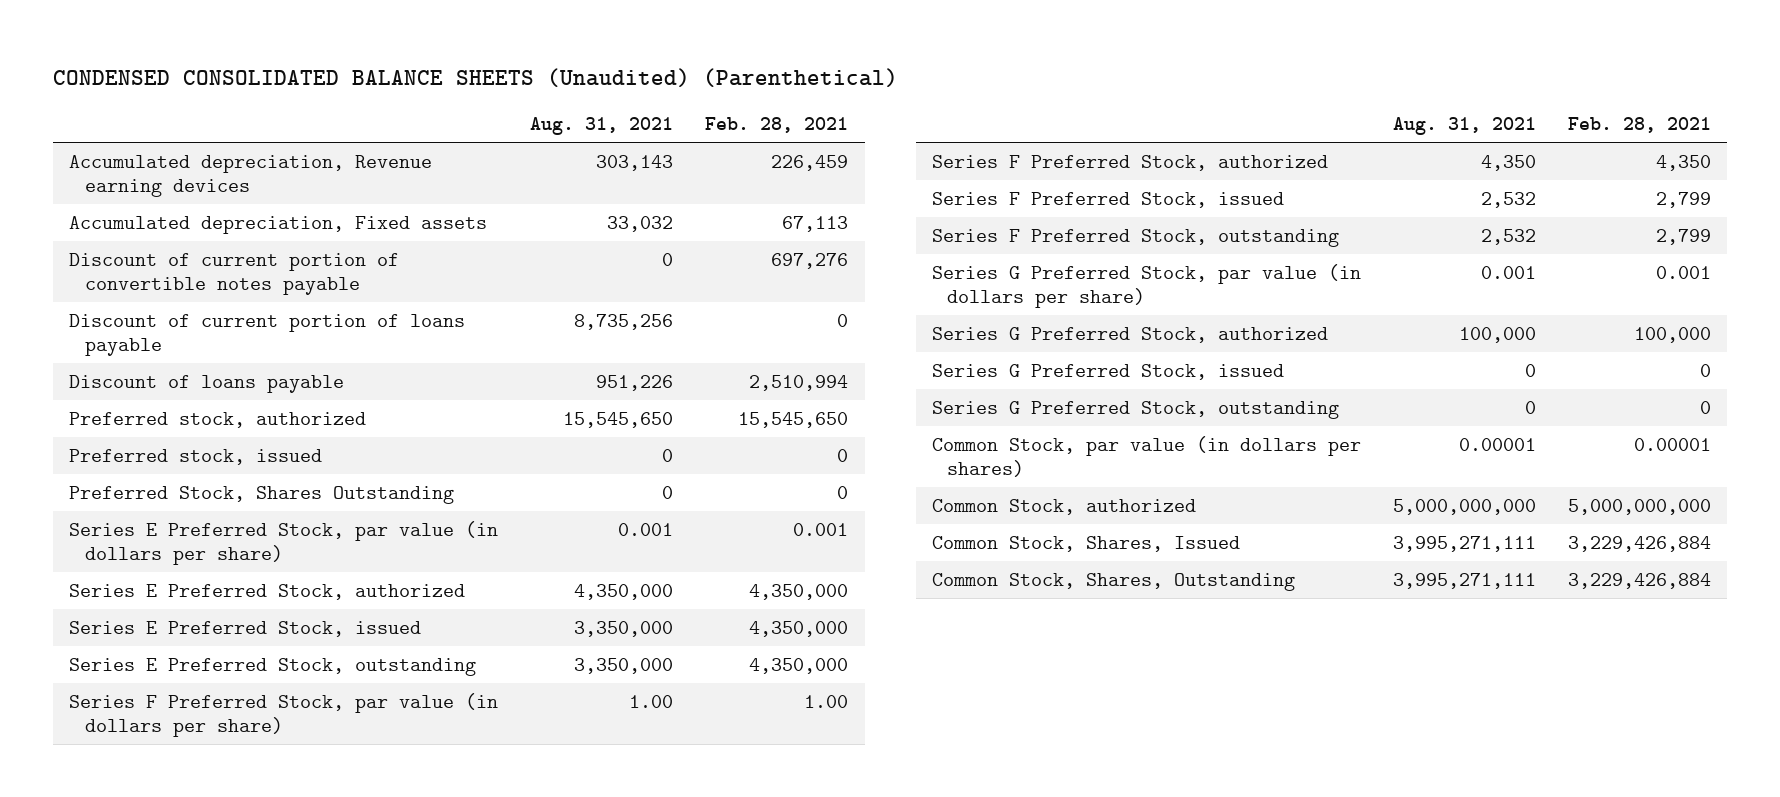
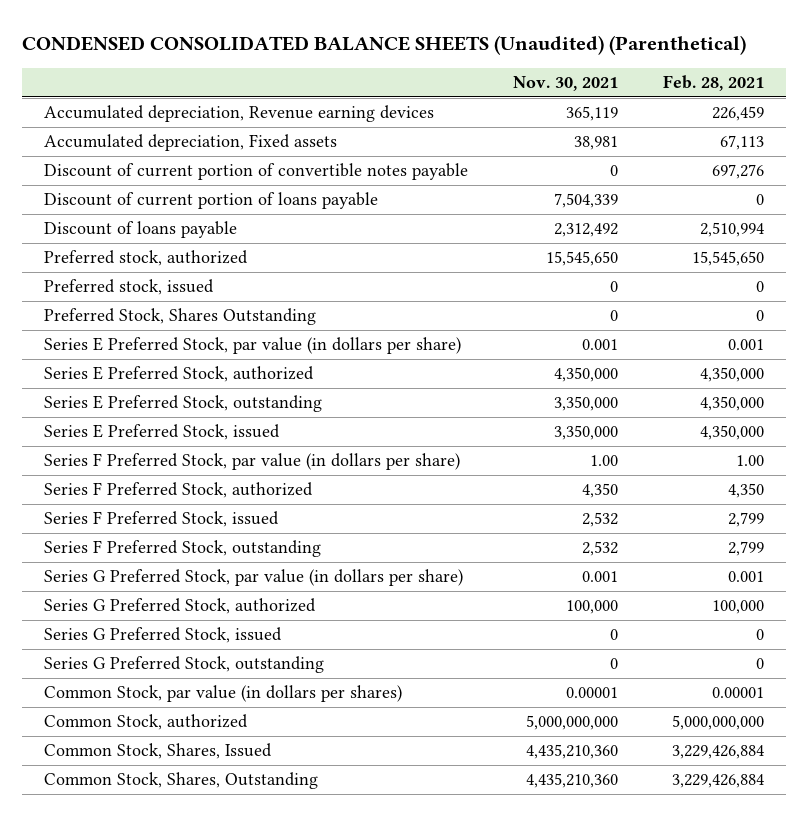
[530,117,674,136] Aug. 31, 2021 -> none
none -> [513,76,619,92] Nov. 30, 2021
[69,620,422,637] Series E Preferred Stock, issued -> [44,424,281,441] Series E Preferred Stock, issued

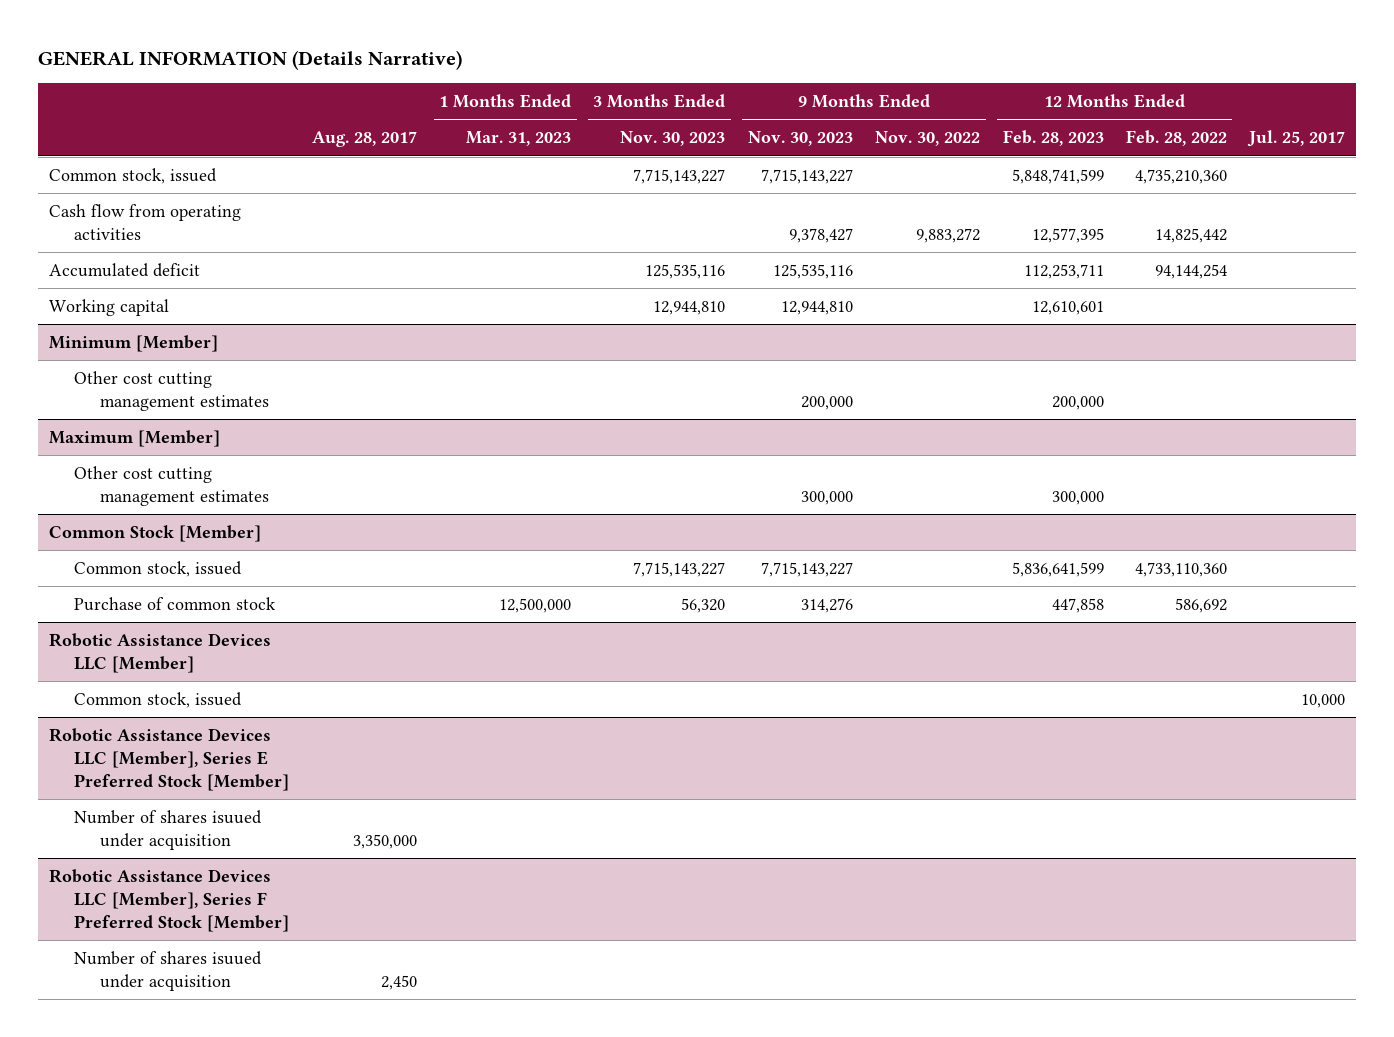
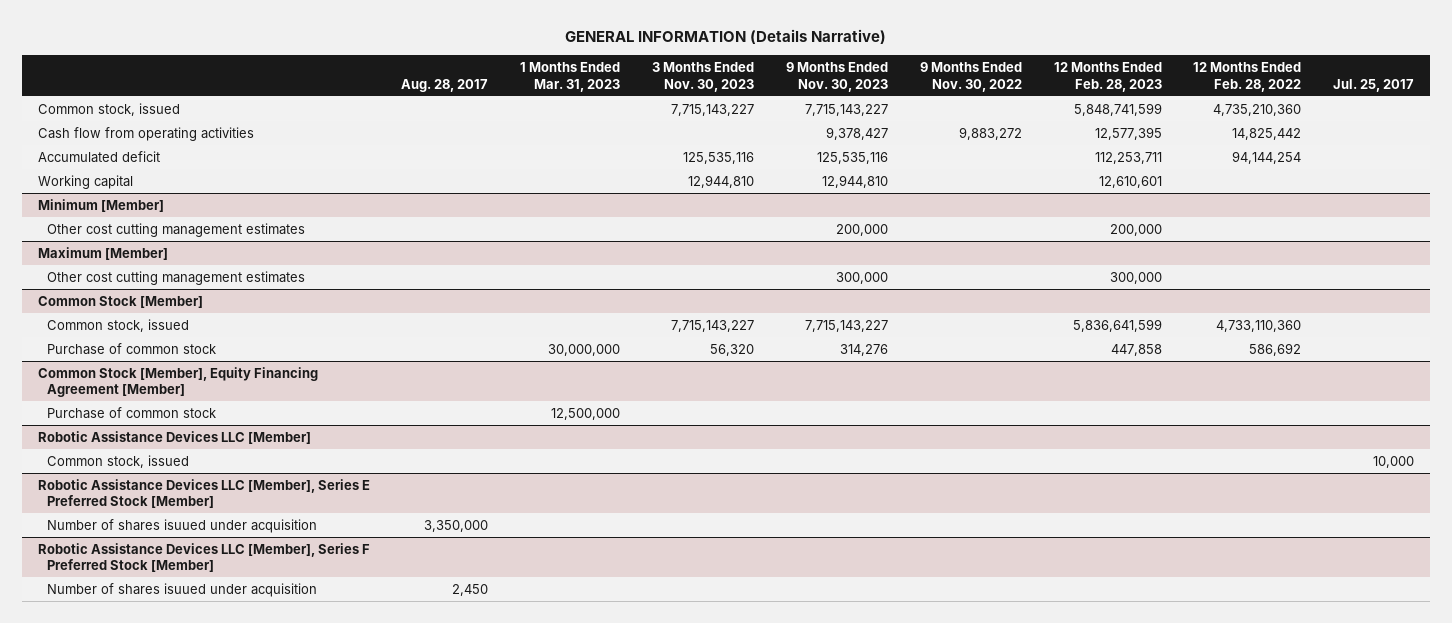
[499,597,572,613] 12,500,000 -> [548,343,621,356] 30,000,000
none -> [37,366,318,398] Common Stock [Member], Equity Financing Agreement [Member]
none -> [47,406,217,419] Purchase of common stock

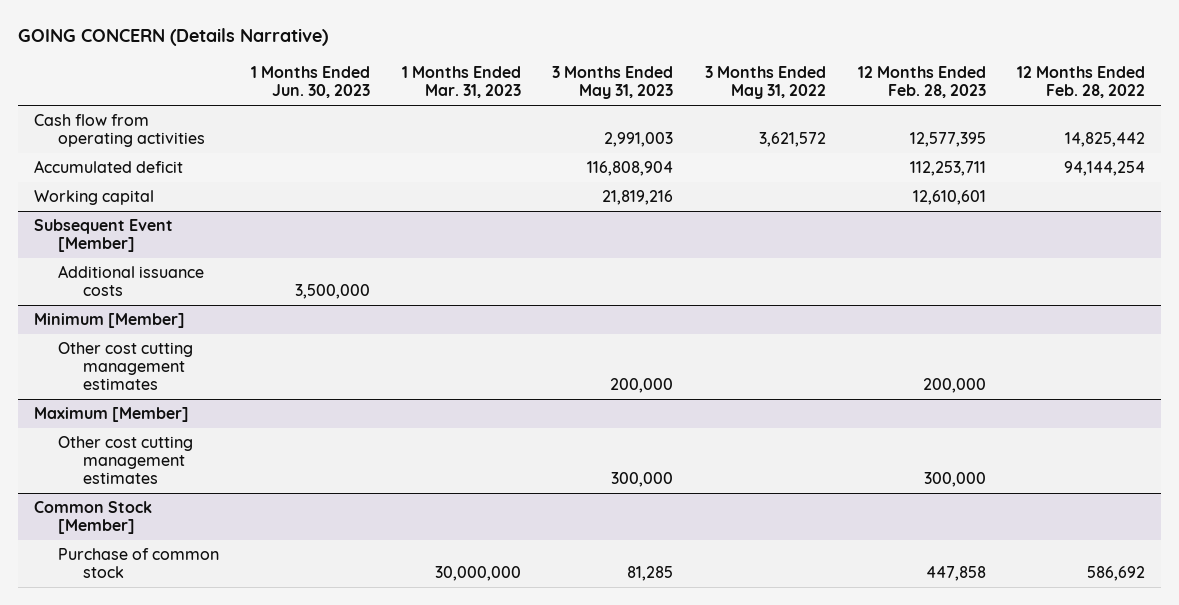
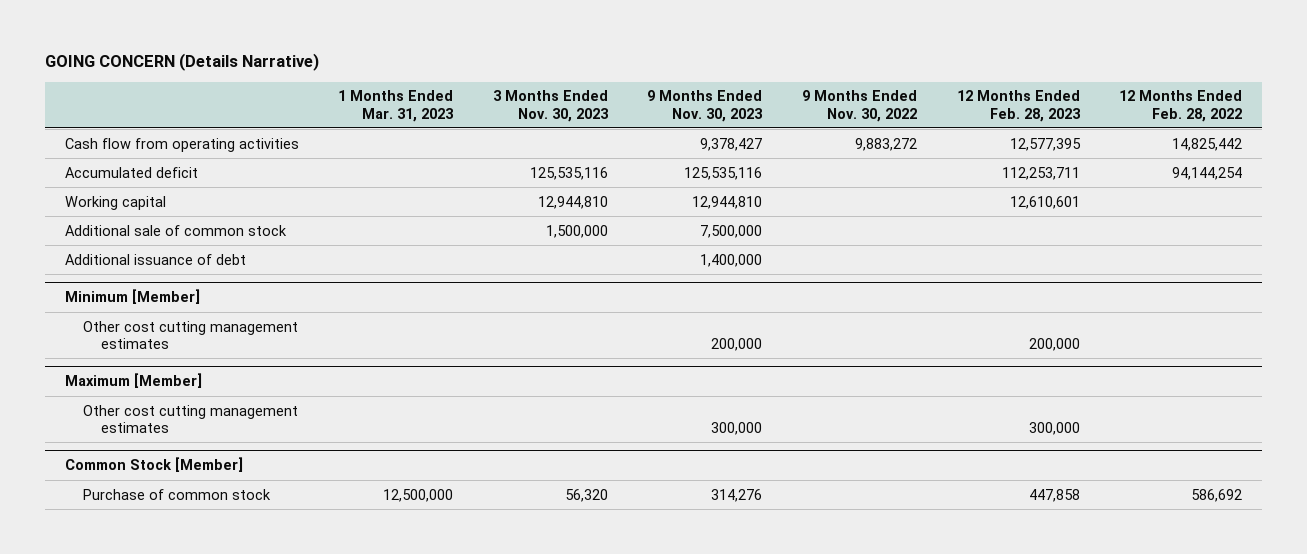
[251,66,371,99] 1 Months Ended Jun. 30, 2023 -> none
[552,66,674,100] 3 Months Ended May 31, 2023 -> none
[705,66,827,100] 3 Months Ended May 31, 2022 -> none
none -> [492,90,609,122] 3 Months Ended Nov. 30, 2023
none -> [647,90,764,122] 9 Months Ended Nov. 30, 2023
none -> [802,90,918,122] 9 Months Ended Nov. 30, 2022
[33,219,173,253] Subsequent Event [Member] -> none
[58,265,205,297] Additional issuance costs -> none
none -> [64,224,287,236] Additional sale of common stock
none -> [64,253,246,265] Additional issuance of debt
[434,566,521,582] 30,000,000 -> [383,488,454,502] 12,500,000

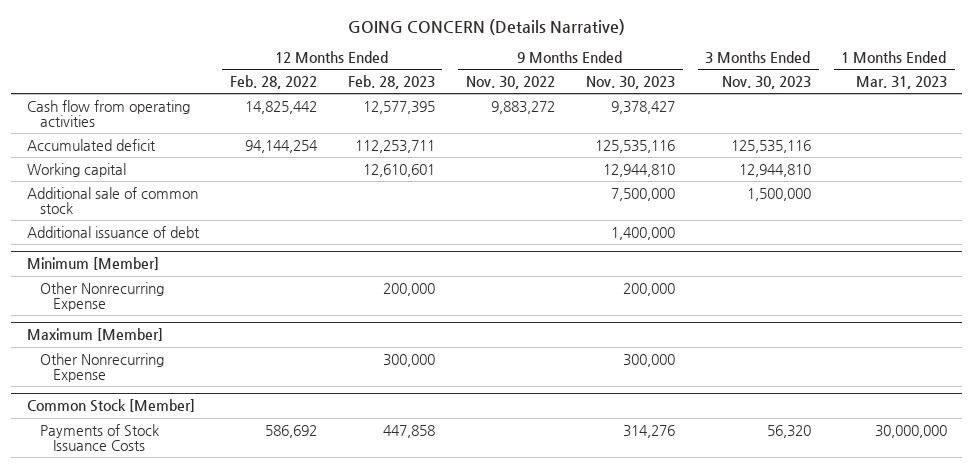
[82,320,298,349] Other cost cutting management estimates -> [40,281,165,312] Other Nonrecurring Expense
[82,404,298,433] Other cost cutting management estimates -> [40,352,165,383] Other Nonrecurring Expense
[82,488,271,500] Purchase of common stock -> [40,423,160,452] Payments of Stock Issuance Costs
[383,488,454,502] 12,500,000 -> [874,424,947,438] 30,000,000

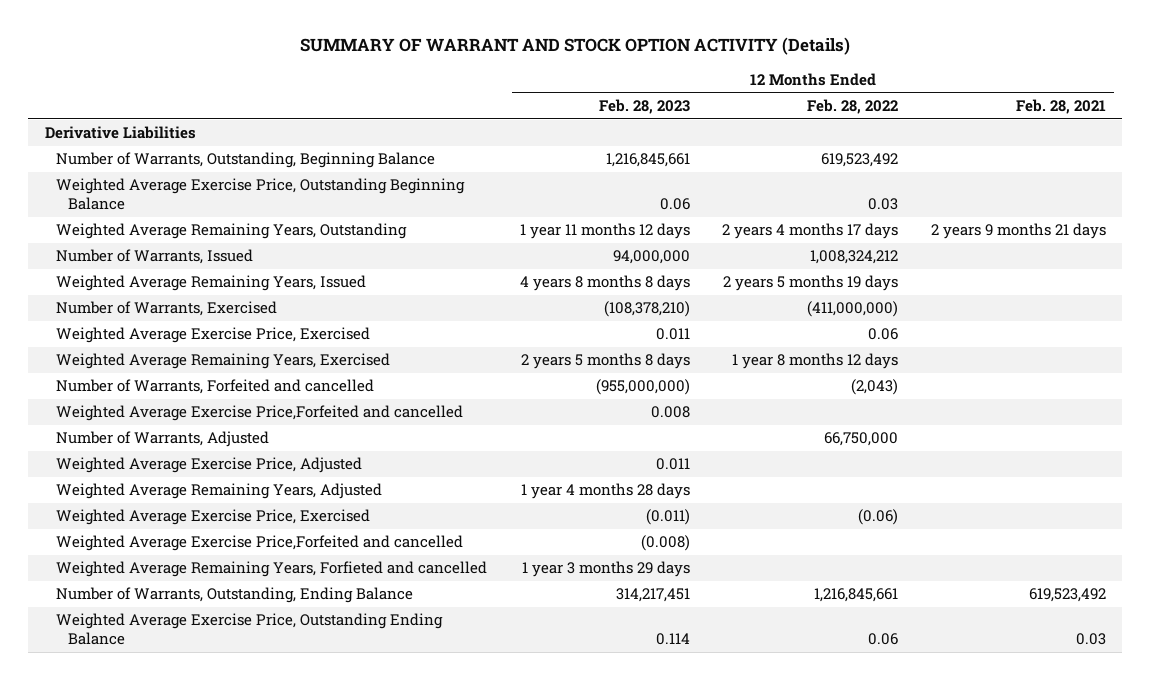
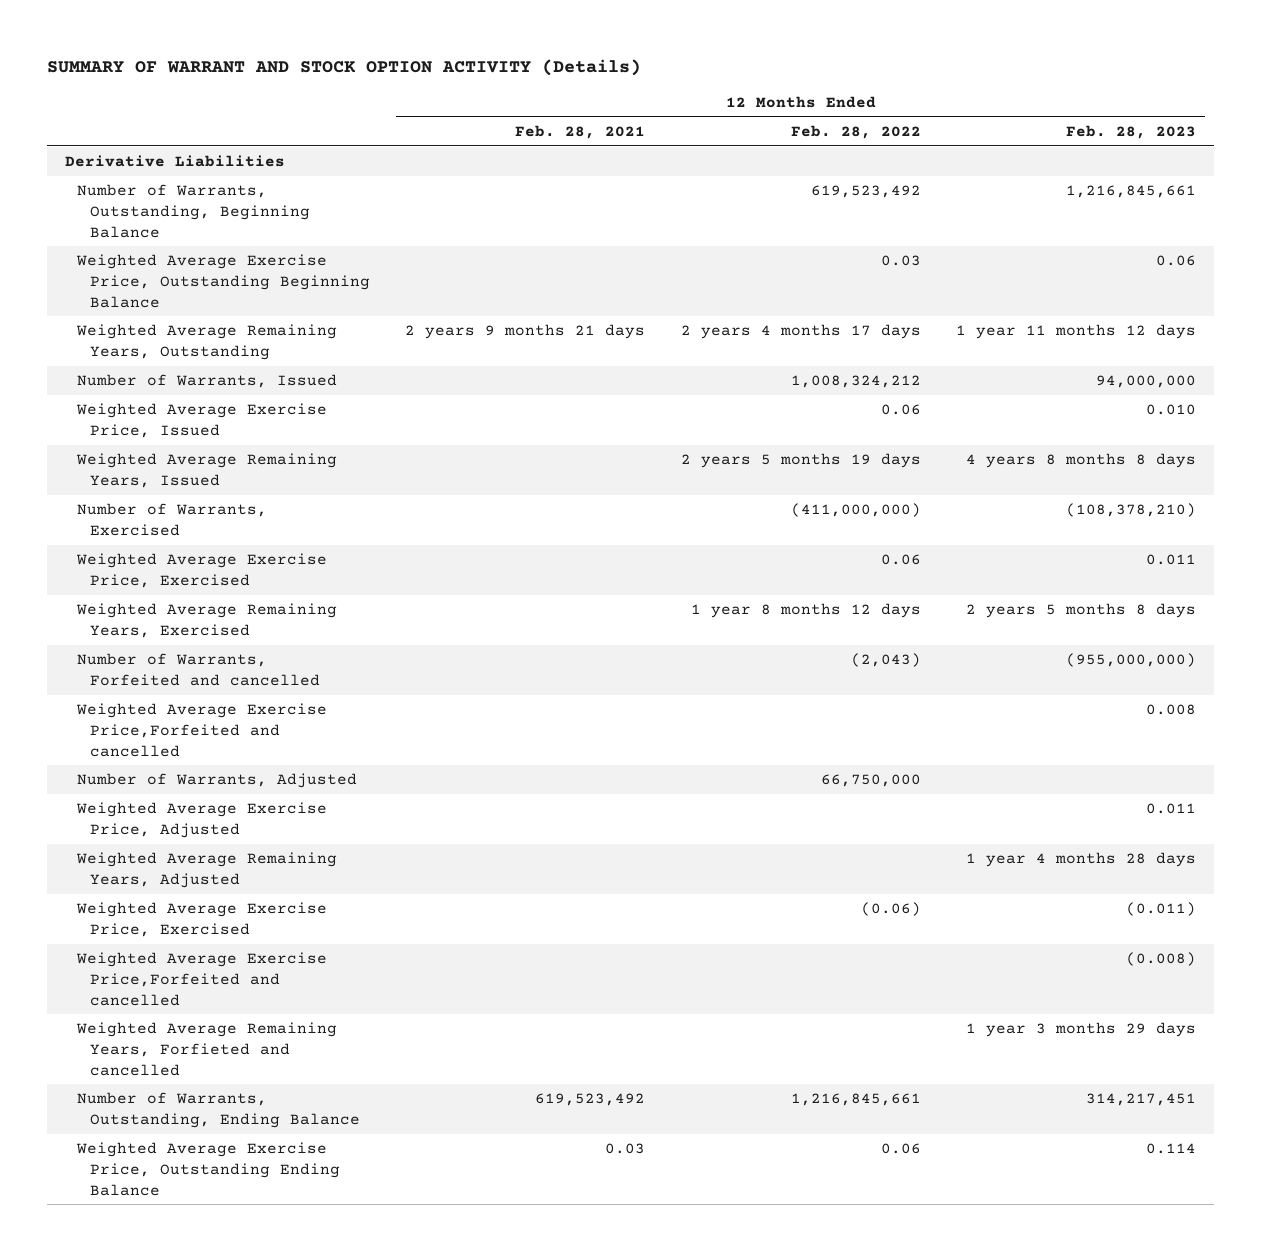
none -> [76,403,328,438] Weighted Average Exercise Price, Issued

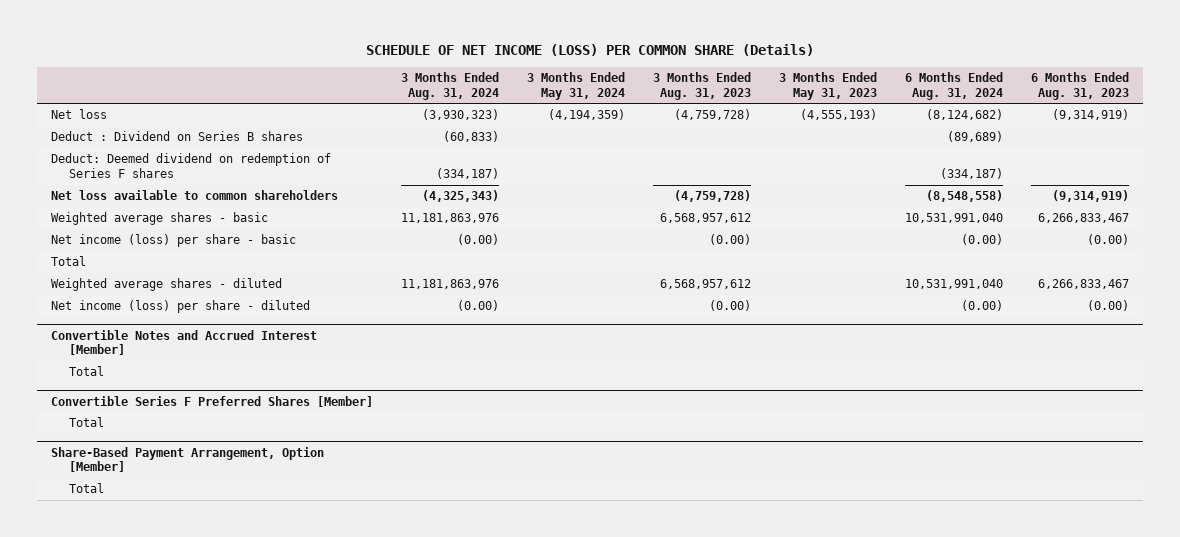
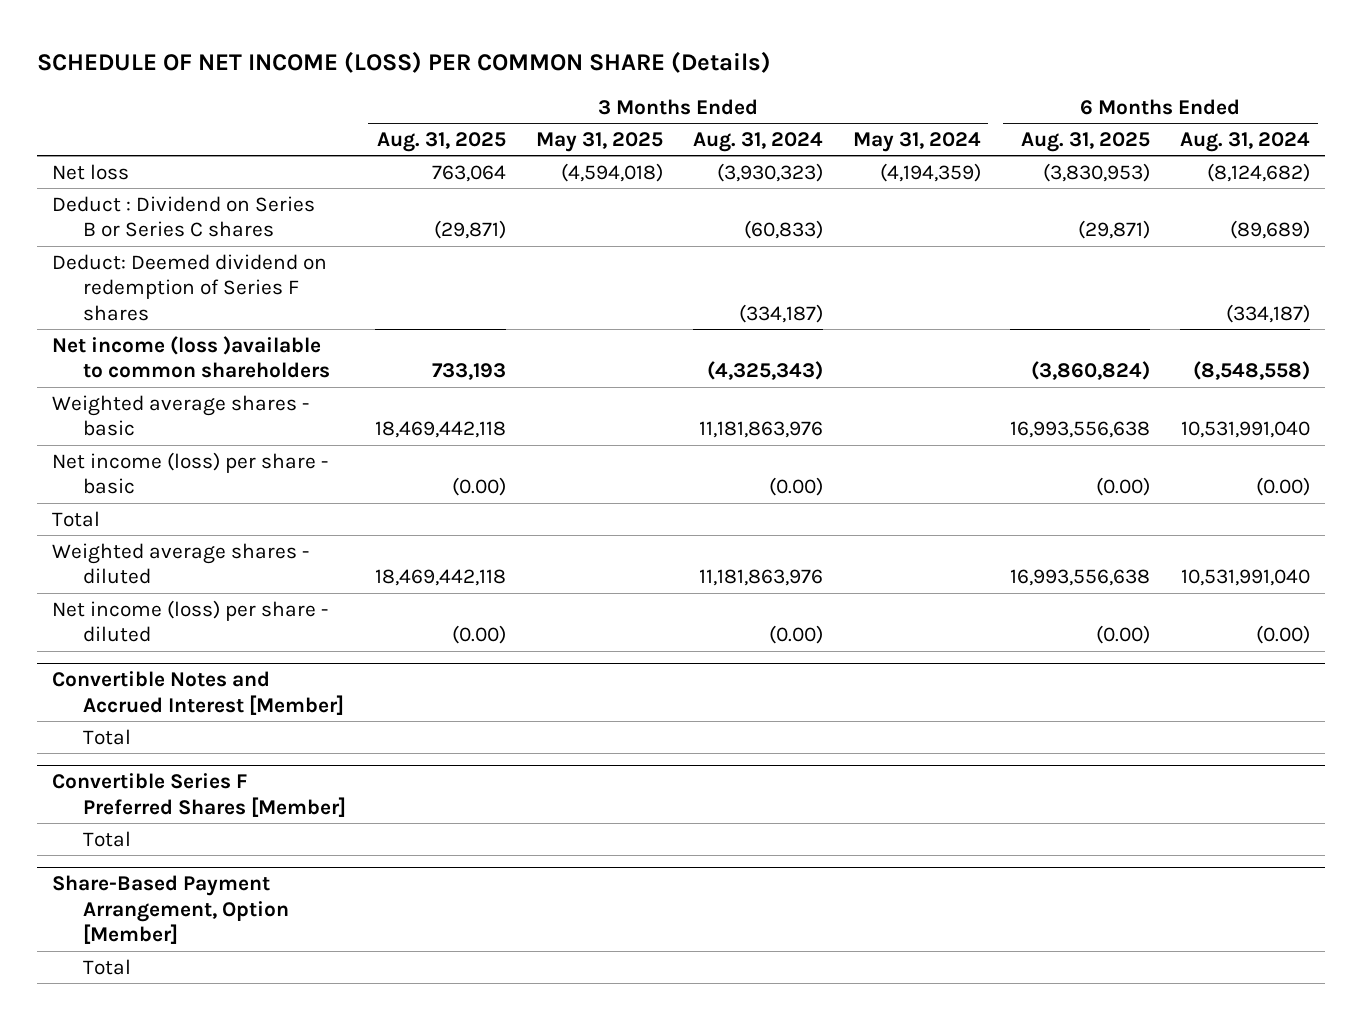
[652,71,751,100] 3 Months Ended Aug. 31, 2023 -> none
[778,71,877,100] 3 Months Ended May 31, 2023 -> none
[1030,71,1129,100] 6 Months Ended Aug. 31, 2023 -> none
none -> [377,131,507,152] Aug. 31, 2025
none -> [536,131,664,152] May 31, 2025
none -> [1021,131,1151,152] Aug. 31, 2025
[51,131,304,142] Deduct : Dividend on Series B shares -> [52,195,316,238] Deduct : Dividend on Series B or Series C shares
[51,190,339,201] Net loss available to common shareholders -> [52,335,330,379] Net income (loss )available to common shareholders

